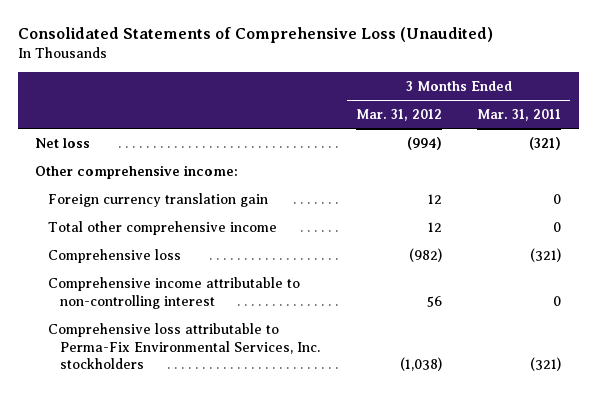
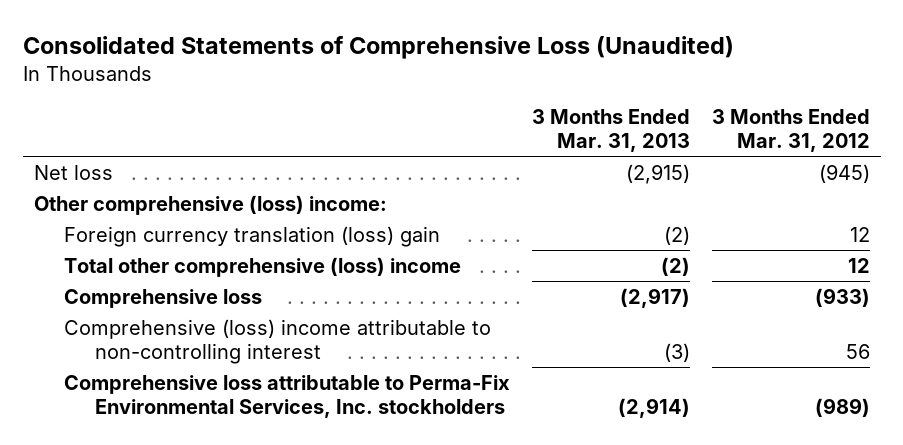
[477,108,562,121] Mar. 31, 2011 -> none
none -> [531,109,690,153] 3 Months Ended Mar. 31, 2013
[406,136,442,150] (994) -> [818,163,870,183] (945)
[35,164,239,179] Other comprehensive income: -> [33,194,387,215] Other comprehensive (loss) income:
[47,192,268,207] Foreign currency translation gain -> [64,225,441,247] Foreign currency translation (loss) gain
[47,220,277,235] Total other comprehensive income -> [64,256,462,277] Total other comprehensive (loss) income
[408,247,442,262] (982) -> [814,287,870,307] (933)
[47,276,300,309] Comprehensive income attributable to non-controlling interest -> [64,318,492,364] Comprehensive (loss) income attributable to non-controlling interest
[399,357,442,372] (1,038) -> [814,397,870,417] (989)

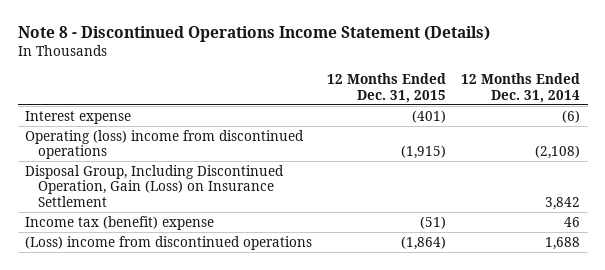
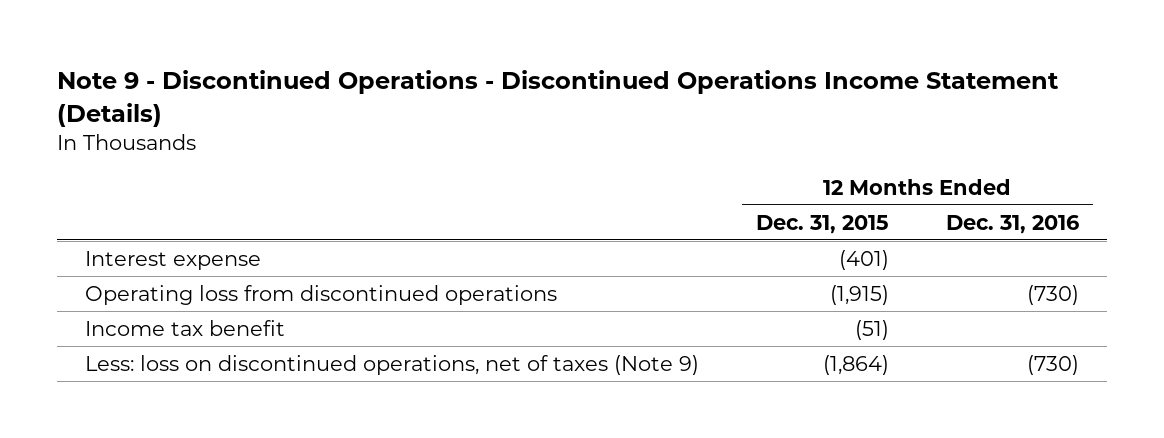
[17,26,490,43] Note 8 - Discontinued Operations Income Statement (Details) -> [57,70,1060,127] Note 9 - Discontinued Operations - Discontinued Operations Income Statement (Details)
[461,73,581,103] 12 Months Ended Dec. 31, 2014 -> none
none -> [945,214,1079,234] Dec. 31, 2016
[25,164,285,207] Disposal Group, Including Discontinued Operation, Gain (Loss) on Insurance Settlement -> none
[25,129,305,160] Operating (loss) income from discontinued operations -> [85,284,558,305] Operating loss from discontinued operations
[25,215,215,230] Income tax (benefit) expense -> [85,319,286,336] Income tax benefit
[25,235,313,250] (Loss) income from discontinued operations -> [85,354,700,375] Less: loss on discontinued operations, net of taxes (Note 9)

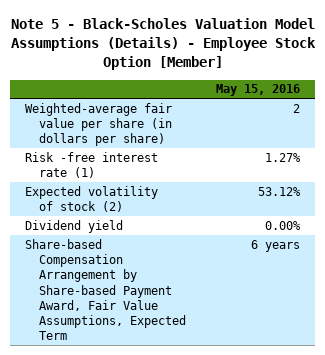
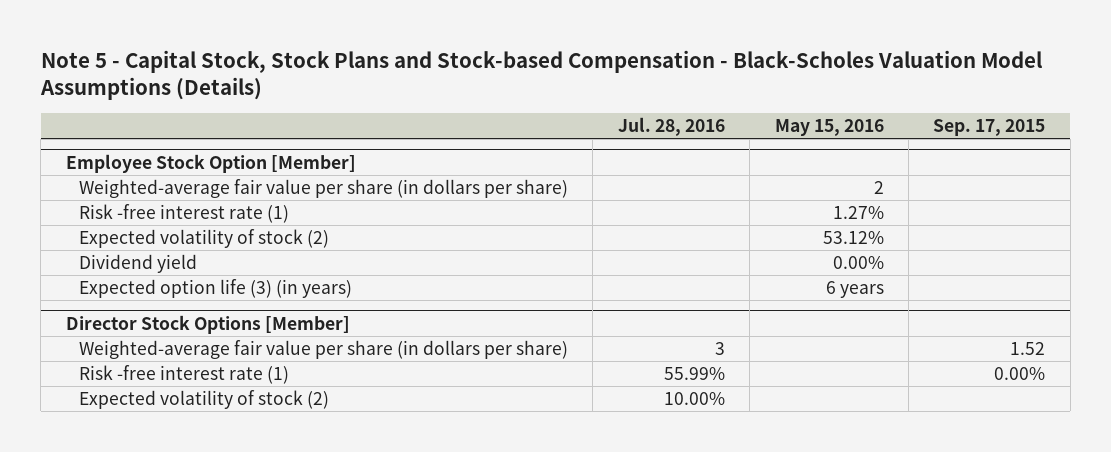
[10,18,316,71] Note 5 - Black-Scholes Valuation Model Assumptions (Details) - Employee Stock Option [Member] -> [39,50,1042,101] Note 5 - Capital Stock, Stock Plans and Stock-based Compensation - Black-Scholes Valuation Model Assumptions (Details)
none -> [617,117,725,137] Jul. 28, 2016
none -> [933,119,1046,137] Sep. 17, 2015
none -> [65,153,356,173] Employee Stock Option [Member]
[25,238,187,341] Share-based Compensation Arrangement by Share-based Payment Award, Fair Value Assumptions, Expected Term -> [79,279,353,299] Expected option life (3) (in years)
none -> [65,314,350,334] Director Stock Options [Member]
none -> [79,340,569,360] Weighted-average fair value per share (in dollars per share)
none -> [79,365,290,385] Risk -free interest rate (1)
none -> [79,390,330,410] Expected volatility of stock (2)

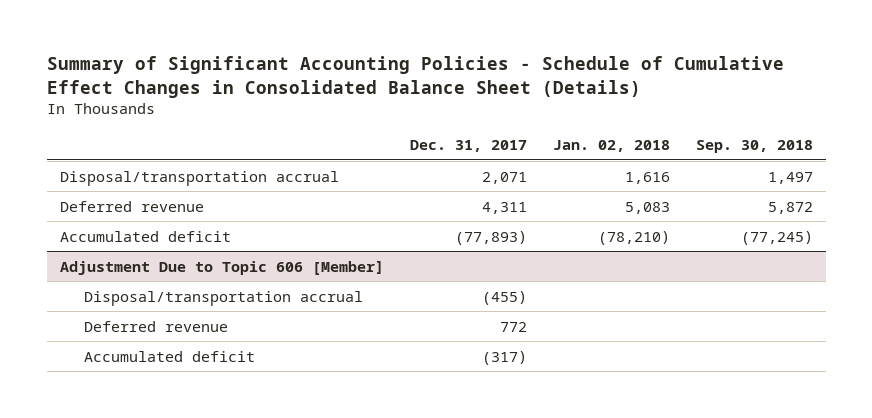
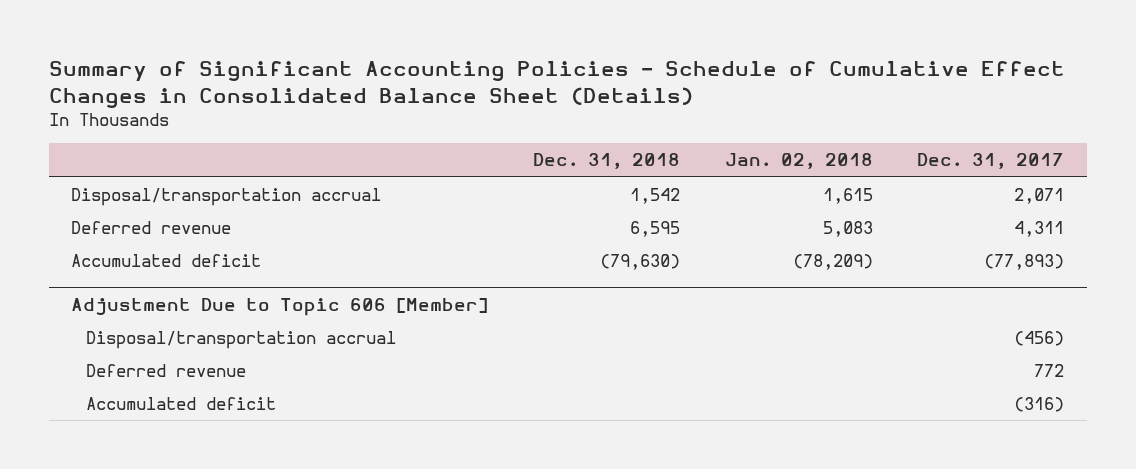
[695,139,813,153] Sep. 30, 2018 -> none
none -> [533,153,681,170] Dec. 31, 2018
[624,171,670,184] 1,616 -> [822,188,873,205] 1,615
[597,230,670,245] (78,210) -> [792,254,873,271] (78,209)
[481,290,527,305] (455) -> [1014,331,1065,347] (456)
[481,350,527,365] (317) -> [1014,397,1065,413] (316)

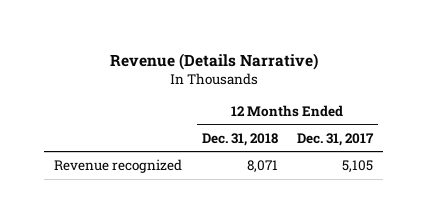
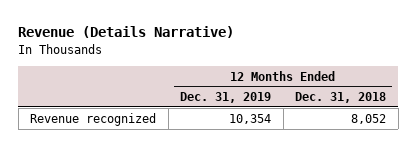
[297,132,375,146] Dec. 31, 2017 -> none
none -> [180,92,272,104] Dec. 31, 2019
[246,160,278,174] 8,071 -> [351,113,387,124] 8,052

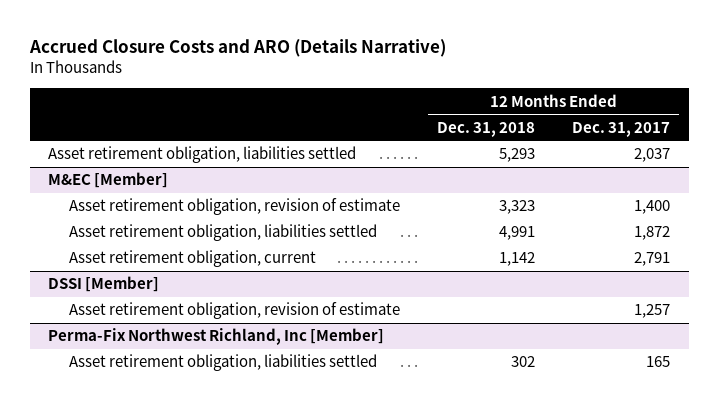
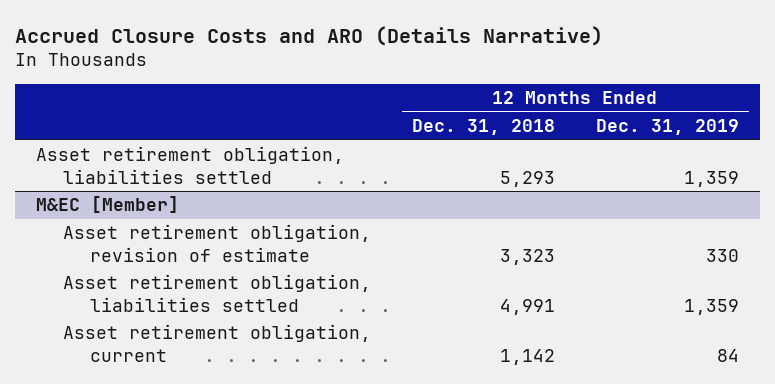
[572,121,671,137] Dec. 31, 2017 -> none
none -> [595,118,739,135] Dec. 31, 2019
[48,276,160,293] DSSI [Member] -> none
[68,302,400,320] Asset retirement obligation, revision of estimate -> none
[48,328,385,346] Perma-Fix Northwest Richland, Inc [Member] -> none
[68,354,377,372] Asset retirement obligation, liabilities settled -> none

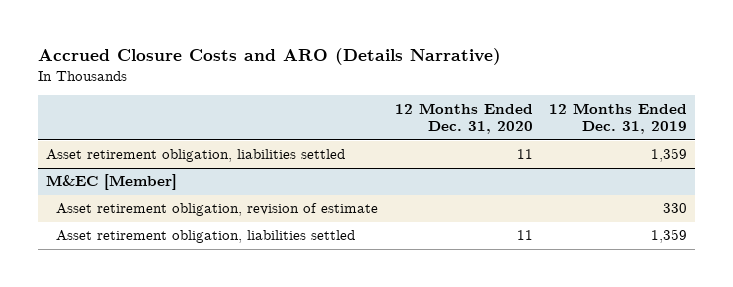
[411,118,555,135] Dec. 31, 2018 -> none
none -> [394,102,533,135] 12 Months Ended Dec. 31, 2020
[62,324,371,362] Asset retirement obligation, current -> none

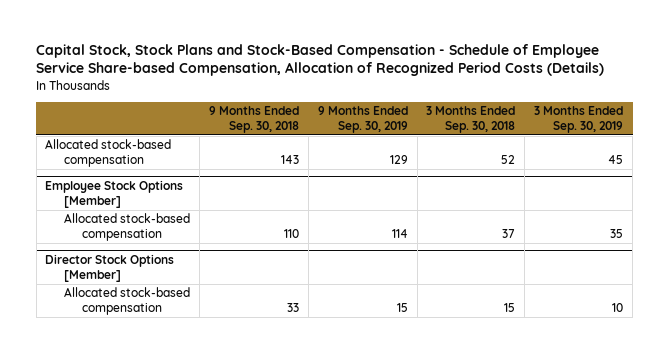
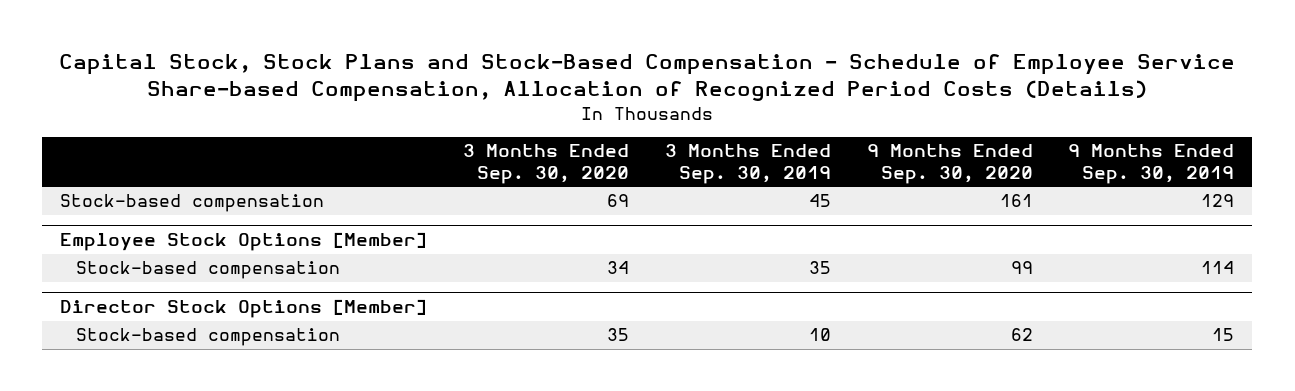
[208,106,299,133] 9 Months Ended Sep. 30, 2018 -> none
[426,106,516,133] 3 Months Ended Sep. 30, 2018 -> none
none -> [463,144,630,185] 3 Months Ended Sep. 30, 2020
none -> [866,144,1033,185] 9 Months Ended Sep. 30, 2020
[45,139,172,168] Allocated stock-based compensation -> [60,194,325,213] Stock-based compensation
[63,213,190,242] Allocated stock-based compensation -> [76,261,341,280] Stock-based compensation
[63,287,190,316] Allocated stock-based compensation -> [76,328,341,347] Stock-based compensation

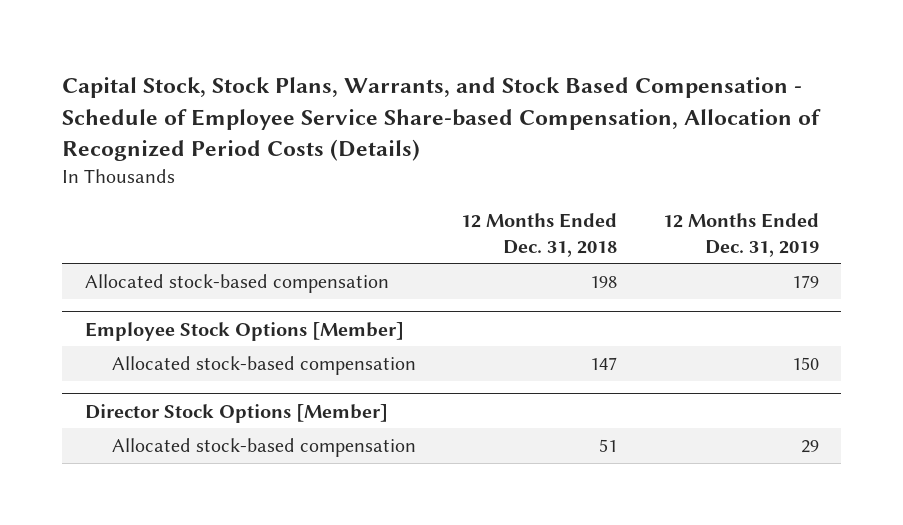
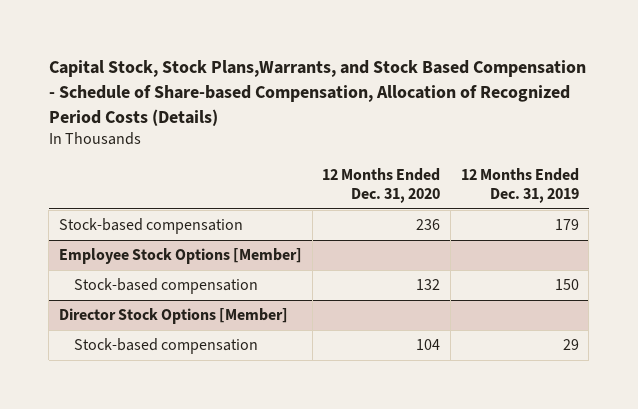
[62,77,822,161] Capital Stock, Stock Plans, Warrants, and Stock Based Compensation - Schedule of Employee Service Share-based Compensation, Allocation of Recognized Period Costs (Details) -> [48,60,586,126] Capital Stock, Stock Plans,Warrants, and Stock Based Compensation - Schedule of Share-based Compensation, Allocation of Recognized Period Costs (Details)
[461,212,618,257] 12 Months Ended Dec. 31, 2018 -> none
none -> [322,167,441,203] 12 Months Ended Dec. 31, 2020
[84,273,389,293] Allocated stock-based compensation -> [59,218,244,235] Stock-based compensation
[111,355,416,375] Allocated stock-based compensation -> [74,278,259,295] Stock-based compensation
[111,437,416,457] Allocated stock-based compensation -> [74,338,259,355] Stock-based compensation

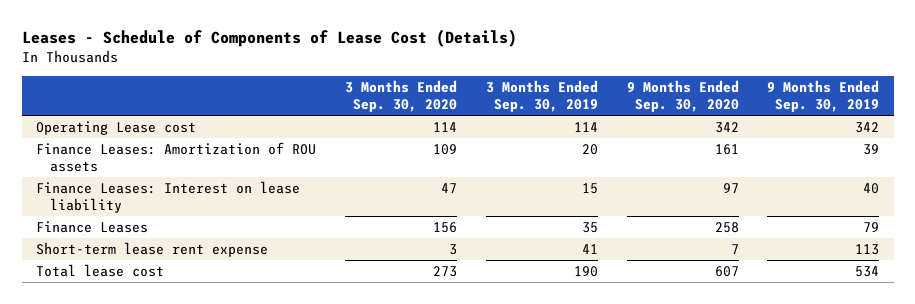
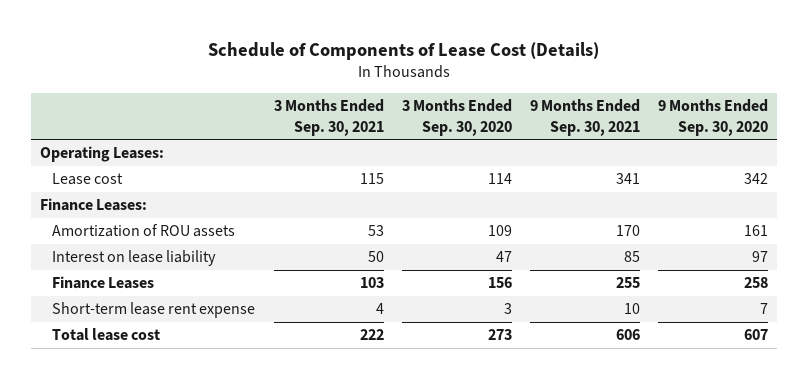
[21,29,517,48] Leases - Schedule of Components of Lease Cost (Details) -> [208,41,600,60] Schedule of Components of Lease Cost (Details)
[485,79,598,113] 3 Months Ended Sep. 30, 2019 -> none
[767,79,880,113] 9 Months Ended Sep. 30, 2019 -> none
none -> [273,99,384,136] 3 Months Ended Sep. 30, 2021
none -> [530,99,641,136] 9 Months Ended Sep. 30, 2021
none -> [39,146,164,163] Operating Leases:
[36,120,197,135] Operating Lease cost -> [52,173,124,186] Lease cost
none -> [39,198,147,212] Finance Leases:
[36,141,317,172] Finance Leases: Amortization of ROU assets -> [52,224,236,238] Amortization of ROU assets
[36,180,301,213] Finance Leases: Interest on lease liability -> [52,250,217,267] Interest on lease liability

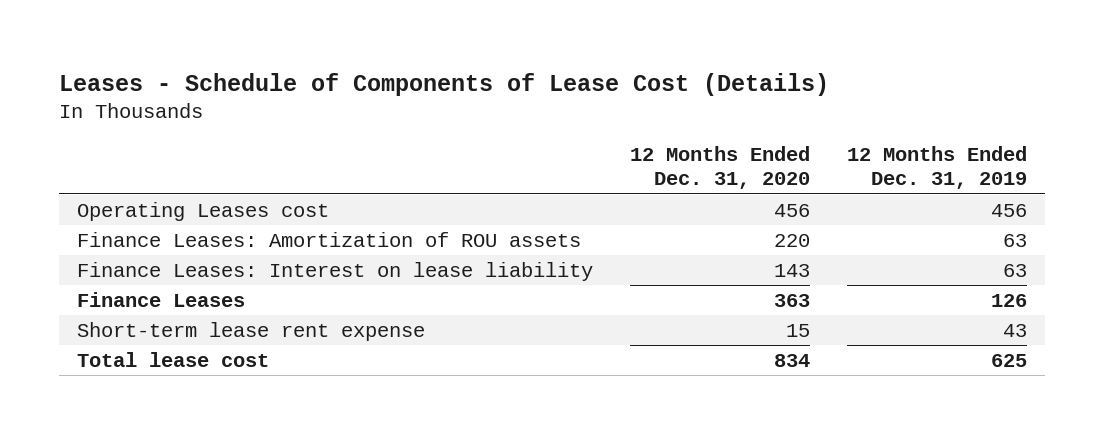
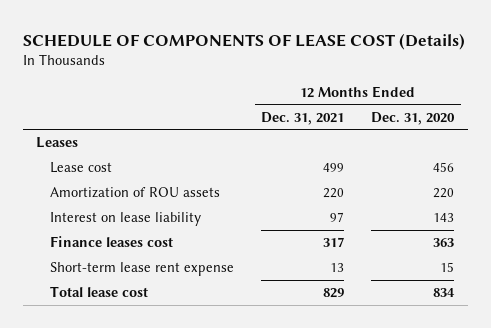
[58,72,829,96] Leases - Schedule of Components of Lease Cost (Details) -> [22,32,465,50] SCHEDULE OF COMPONENTS OF LEASE COST (Details)
[846,145,1027,190] 12 Months Ended Dec. 31, 2019 -> none
none -> [261,111,345,125] Dec. 31, 2021
none -> [36,137,79,149] Leases
[77,201,330,221] Operating Leases cost -> [50,162,113,174] Lease cost
[77,231,582,247] Finance Leases: Amortization of ROU assets -> [50,187,221,199] Amortization of ROU assets
[77,261,594,281] Finance Leases: Interest on lease liability -> [50,212,202,227] Interest on lease liability
[77,291,246,307] Finance Leases -> [50,236,174,248] Finance leases cost

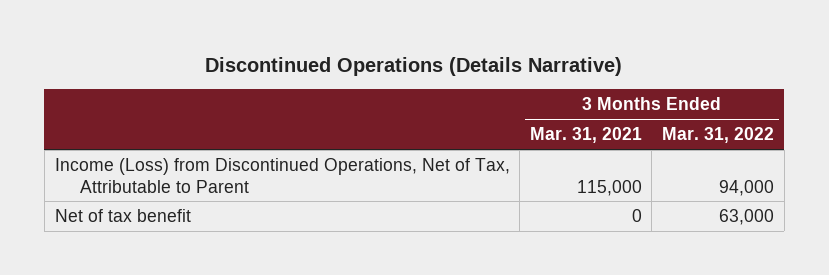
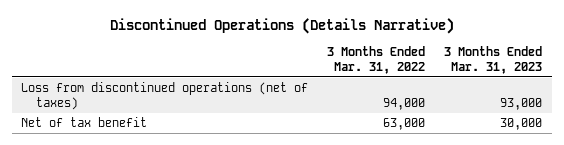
[529,127,642,144] Mar. 31, 2021 -> none
none -> [444,45,543,74] 3 Months Ended Mar. 31, 2023
[54,158,510,193] Income (Loss) from Discontinued Operations, Net of Tax, Attributable to Parent -> [21,82,309,111] Loss from discontinued operations (net of taxes)

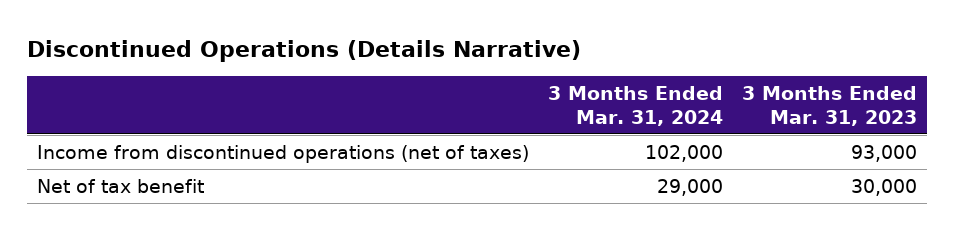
[327,45,426,74] 3 Months Ended Mar. 31, 2022 -> none
none -> [548,86,724,126] 3 Months Ended Mar. 31, 2024
[21,82,309,111] Loss from discontinued operations (net of taxes) -> [36,145,529,164] Income from discontinued operations (net of taxes)

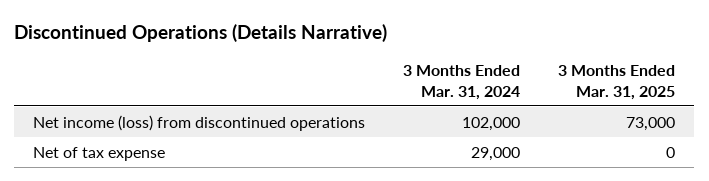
[742,86,918,126] 3 Months Ended Mar. 31, 2023 -> none
none -> [558,65,676,100] 3 Months Ended Mar. 31, 2025
[36,145,529,164] Income from discontinued operations (net of taxes) -> [33,114,366,131] Net income (loss) from discontinued operations
[36,179,204,194] Net of tax benefit -> [33,146,166,161] Net of tax expense

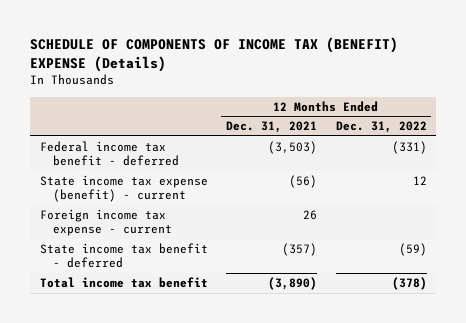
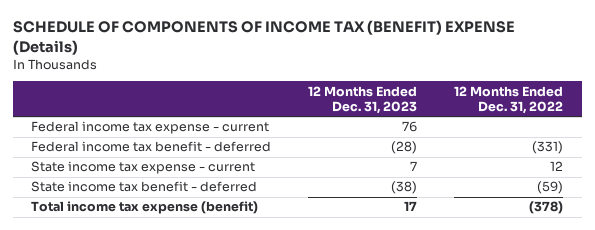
[226,121,318,134] Dec. 31, 2021 -> none
none -> [308,85,418,115] 12 Months Ended Dec. 31, 2023
none -> [31,121,270,135] Federal income tax expense - current
[39,209,172,237] Foreign income tax expense - current -> none
[39,175,208,203] State income tax expense (benefit) - current -> [31,161,256,175] State income tax expense - current
[39,277,208,289] Total income tax benefit -> [31,201,259,215] Total income tax expense (benefit)

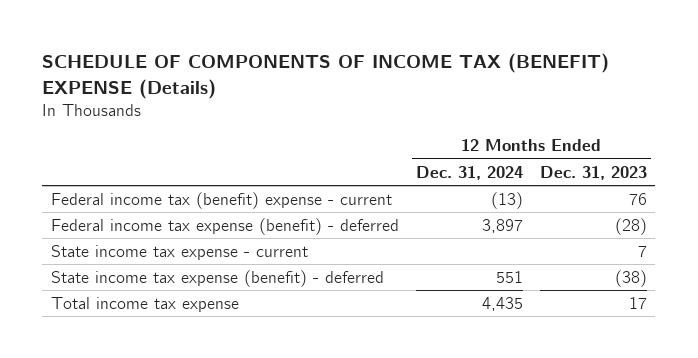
[454,85,564,115] 12 Months Ended Dec. 31, 2022 -> none
none -> [415,165,523,180] Dec. 31, 2024
[31,121,270,135] Federal income tax expense - current -> [50,191,392,209] Federal income tax (benefit) expense - current
[31,141,272,153] Federal income tax benefit - deferred -> [50,217,399,235] Federal income tax expense (benefit) - deferred
[31,181,258,193] State income tax benefit - deferred -> [50,269,384,287] State income tax expense (benefit) - deferred
[31,201,259,215] Total income tax expense (benefit) -> [50,296,239,312] Total income tax expense

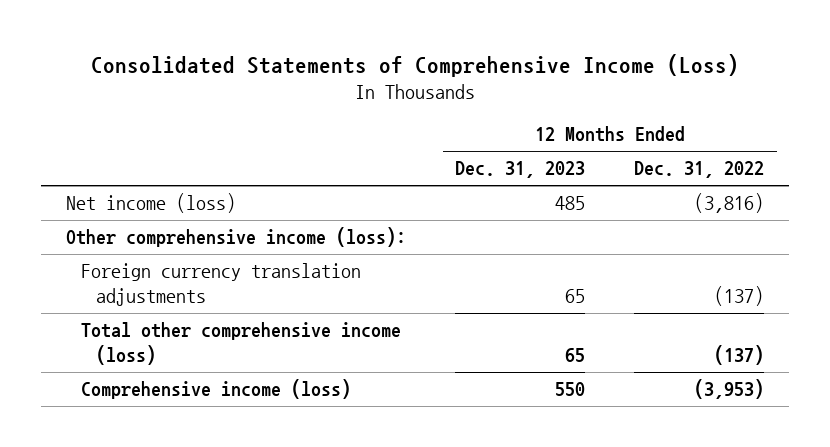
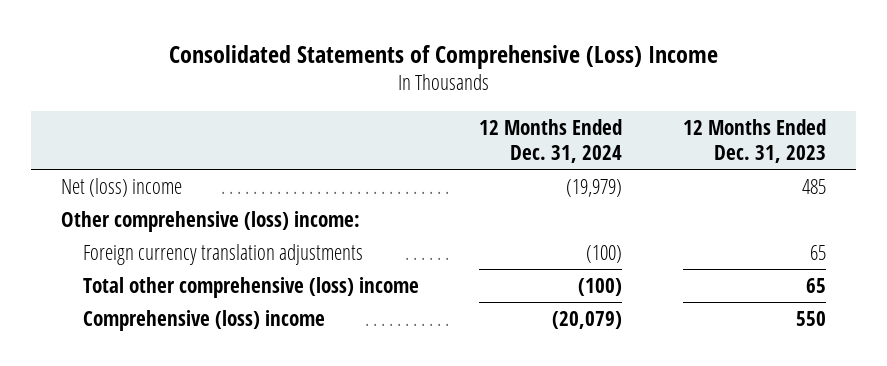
[91,53,740,77] Consolidated Statements of Comprehensive Income (Loss) -> [168,44,718,69] Consolidated Statements of Comprehensive (Loss) Income
[634,161,765,179] Dec. 31, 2022 -> none
none -> [479,118,623,163] 12 Months Ended Dec. 31, 2024
[66,193,237,214] Net income (loss) -> [61,177,183,197] Net (loss) income
[66,227,407,248] Other comprehensive income (loss): -> [61,210,361,232] Other comprehensive (loss) income:
[81,322,402,366] Total other comprehensive income (loss) -> [82,276,419,298] Total other comprehensive (loss) income
[81,379,352,400] Comprehensive income (loss) -> [82,309,325,331] Comprehensive (loss) income

